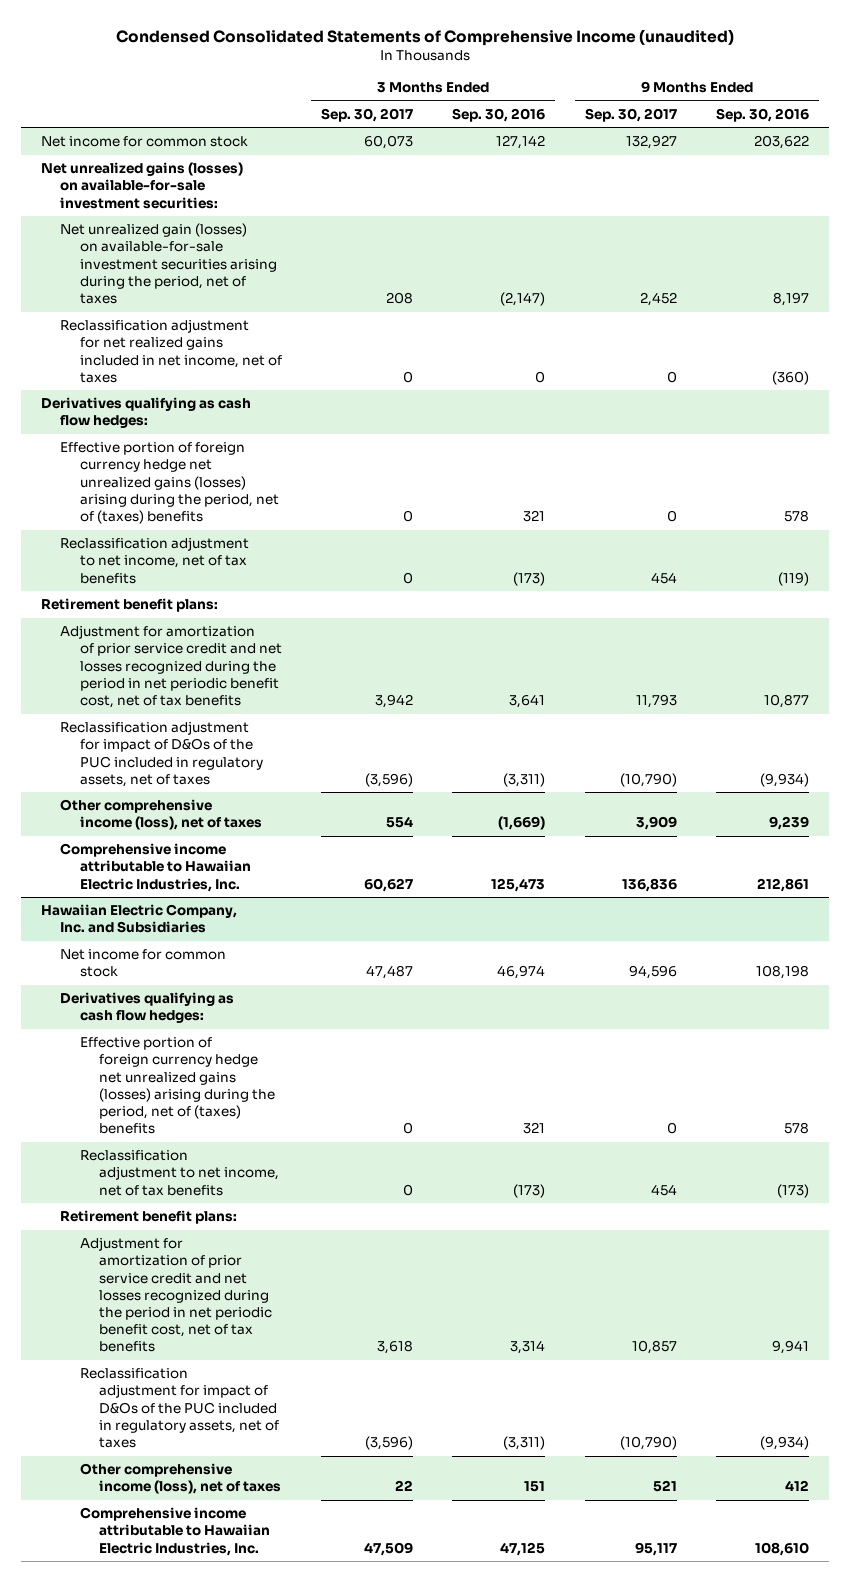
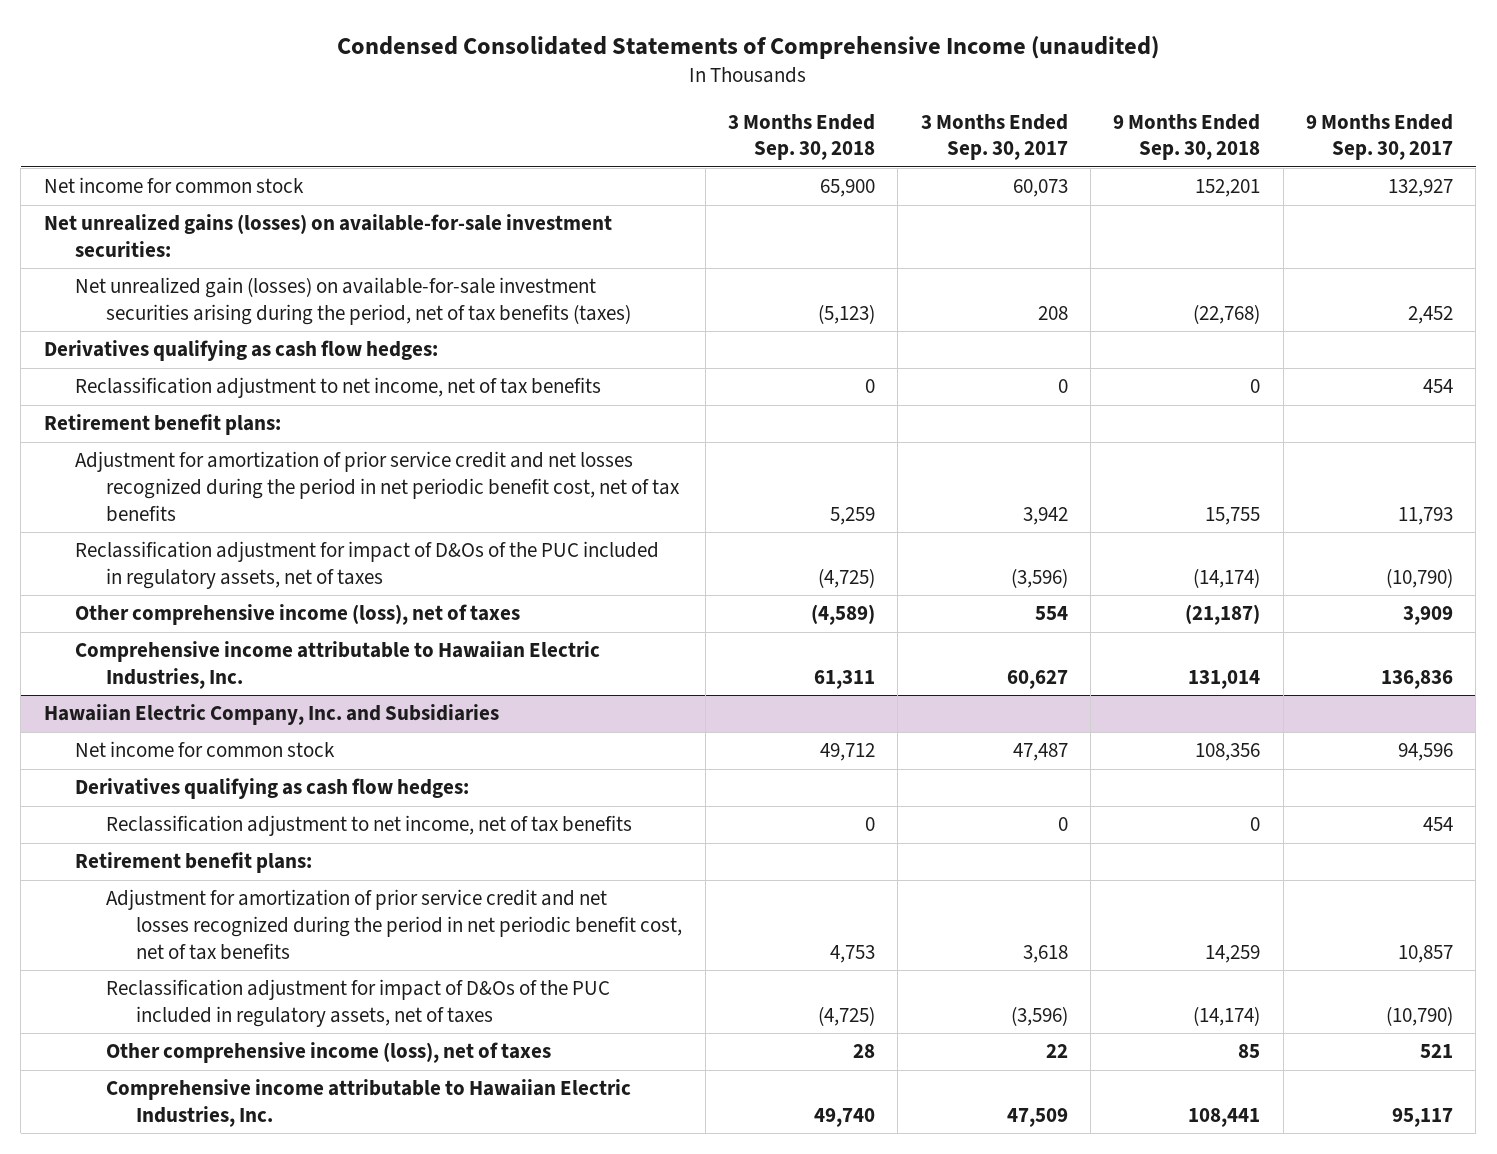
[452,107,546,122] Sep. 30, 2016 -> none
[716,107,810,122] Sep. 30, 2016 -> none
none -> [728,113,876,161] 3 Months Ended Sep. 30, 2018
none -> [1113,113,1261,161] 9 Months Ended Sep. 30, 2018
[60,319,282,383] Reclassification adjustment for net realized gains included in net income, net of taxes -> none
[60,223,277,305] Net unrealized gain (losses) on available-for-sale investment securities arising during the period, net of taxes -> [74,277,631,325] Net unrealized gain (losses) on available-for-sale investment securities arising during the period, net of tax benefits (taxes)
[60,442,279,525] Effective portion of foreign currency hedge net unrealized gains (losses) arising during the period, net of (taxes) benefits -> none
[79,1037,275,1135] Effective portion of foreign currency hedge net unrealized gains (losses) arising during the period, net of (taxes) benefits -> none

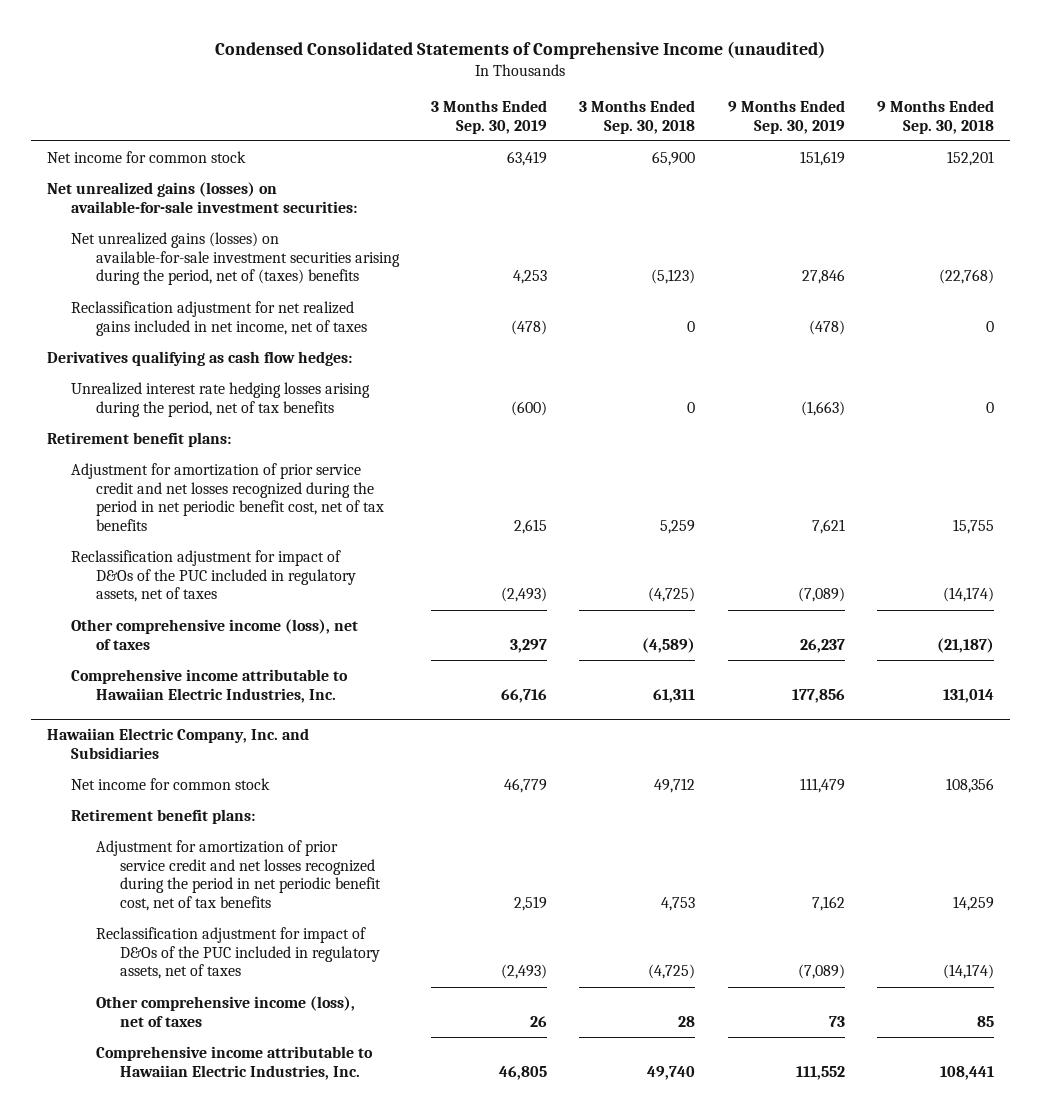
[920,113,1068,161] 3 Months Ended Sep. 30, 2017 -> none
[1306,113,1454,161] 9 Months Ended Sep. 30, 2017 -> none
none -> [431,99,548,134] 3 Months Ended Sep. 30, 2019
none -> [727,99,845,134] 9 Months Ended Sep. 30, 2019
[74,277,631,325] Net unrealized gain (losses) on available-for-sale investment securities arising during the period, net of tax benefits (taxes) -> [71,231,400,286] Net unrealized gains (losses) on available-for-sale investment securities arising during the period, net of (taxes) benefits
none -> [71,300,367,336] Reclassification adjustment for net realized gains included in net income, net of taxes
[74,377,601,399] Reclassification adjustment to net income, net of tax benefits -> none
none -> [71,381,371,417] Unrealized interest rate hedging losses arising during the period, net of tax benefits
[74,778,469,800] Derivatives qualifying as cash flow hedges: -> none
[105,815,632,837] Reclassification adjustment to net income, net of tax benefits -> none

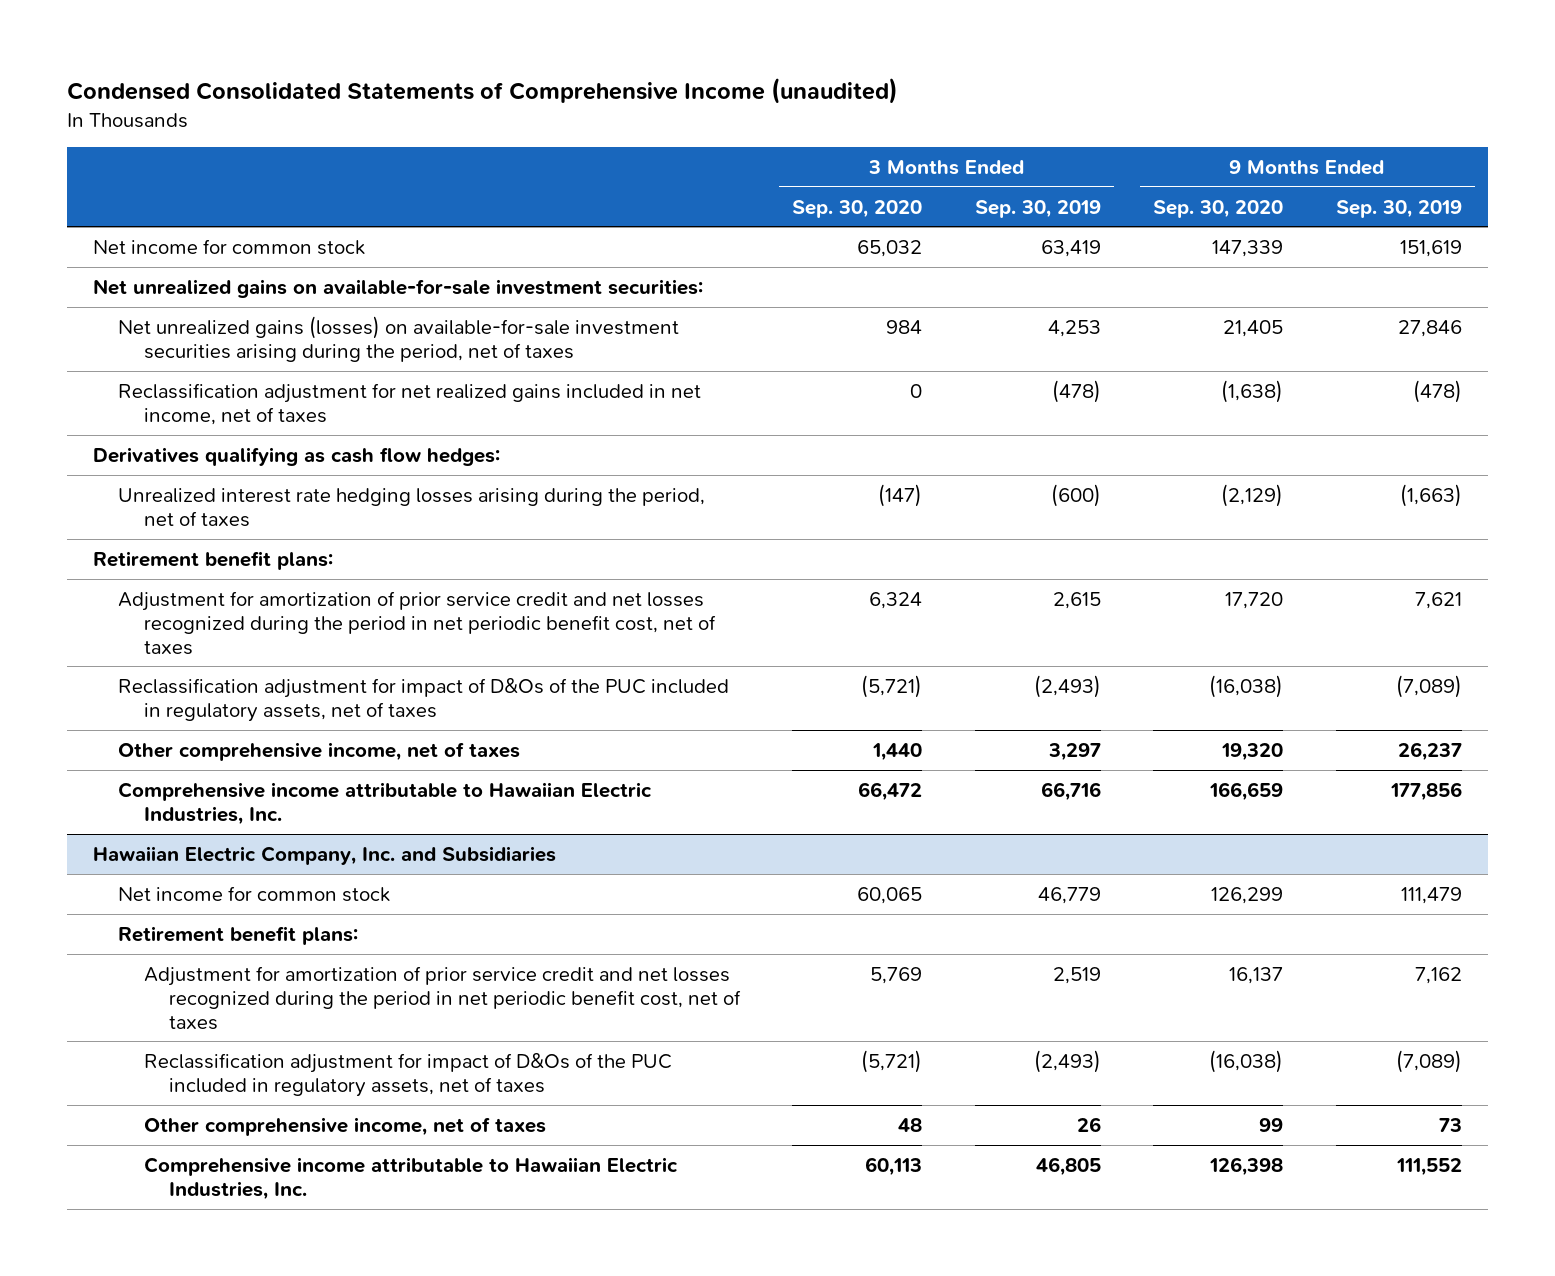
[579,99,696,134] 3 Months Ended Sep. 30, 2018 -> none
[876,99,994,134] 9 Months Ended Sep. 30, 2018 -> none
none -> [792,199,923,218] Sep. 30, 2020
none -> [1153,199,1284,218] Sep. 30, 2020
[46,181,358,213] Net unrealized gains (losses) on available-for-sale investment securities: -> [93,278,704,298] Net unrealized gains on available-for-sale investment securities:
[71,231,400,286] Net unrealized gains (losses) on available-for-sale investment securities arising during the period, net of (taxes) benefits -> [118,315,680,362] Net unrealized gains (losses) on available-for-sale investment securities arising during the period, net of taxes
[71,381,371,417] Unrealized interest rate hedging losses arising during the period, net of tax benefits -> [118,487,706,527] Unrealized interest rate hedging losses arising during the period, net of taxes
[71,462,384,532] Adjustment for amortization of prior service credit and net losses recognized during the period in net periodic benefit cost, net of tax benefits -> [118,590,716,655] Adjustment for amortization of prior service credit and net losses recognized during the period in net periodic benefit cost, net of taxes
[71,618,359,650] Other comprehensive income (loss), net of taxes -> [118,741,521,761] Other comprehensive income, net of taxes
[95,839,382,912] Adjustment for amortization of prior service credit and net losses recognized during the period in net periodic benefit cost, net of tax benefits -> [143,965,742,1030] Adjustment for amortization of prior service credit and net losses recognized during the period in net periodic benefit cost, net of taxes
[95,995,355,1027] Other comprehensive income (loss), net of taxes -> [143,1116,546,1136] Other comprehensive income, net of taxes

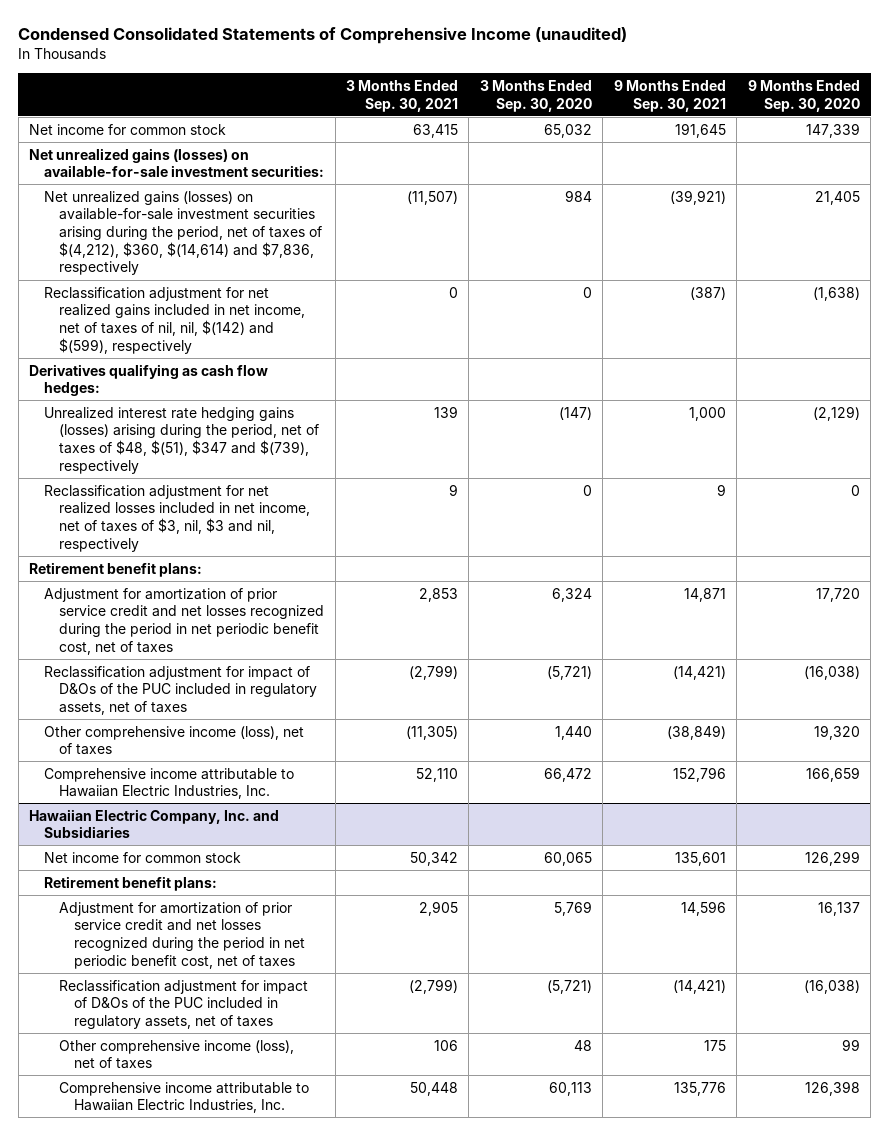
[974,199,1101,218] Sep. 30, 2019 -> none
[1335,199,1462,218] Sep. 30, 2019 -> none
none -> [346,79,459,112] 3 Months Ended Sep. 30, 2021
none -> [613,79,726,112] 9 Months Ended Sep. 30, 2021
[93,278,704,298] Net unrealized gains on available-for-sale investment securities: -> [29,147,325,178] Net unrealized gains (losses) on available-for-sale investment securities:
[118,315,680,362] Net unrealized gains (losses) on available-for-sale investment securities arising during the period, net of taxes -> [44,190,322,276] Net unrealized gains (losses) on available-for-sale investment securities arising during the period, net of taxes of $(4,212), $360, $(14,614) and $7,836, respectively
[118,382,702,425] Reclassification adjustment for net realized gains included in net income, net of taxes -> [44,286,305,354] Reclassification adjustment for net realized gains included in net income, net of taxes of nil, nil, $(142) and $(599), respectively
[118,487,706,527] Unrealized interest rate hedging losses arising during the period, net of taxes -> [44,406,319,474] Unrealized interest rate hedging gains (losses) arising during the period, net of taxes of $48, $(51), $347 and $(739), respectively
none -> [44,484,310,552] Reclassification adjustment for net realized losses included in net income, net of taxes of $3, nil, $3 and nil, respectively
[118,741,521,761] Other comprehensive income, net of taxes -> [44,725,305,756] Other comprehensive income (loss), net of taxes
[143,1116,546,1136] Other comprehensive income, net of taxes -> [58,1039,294,1070] Other comprehensive income (loss), net of taxes

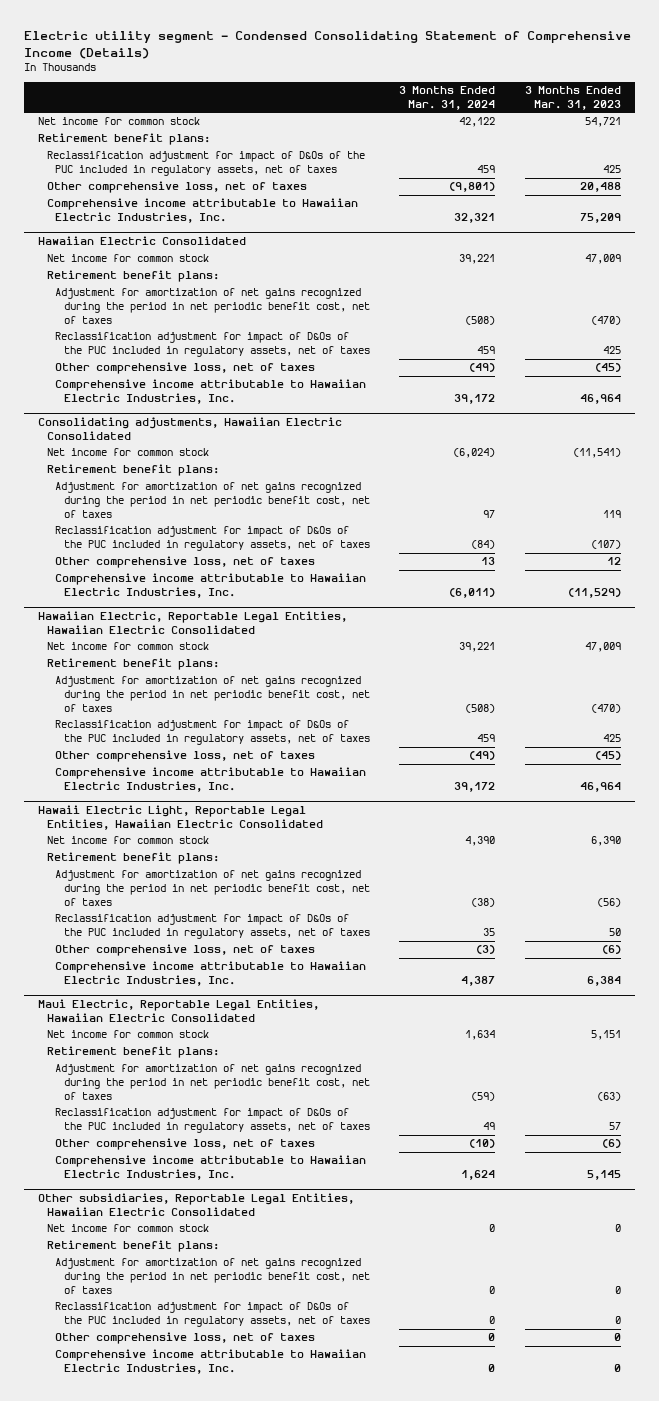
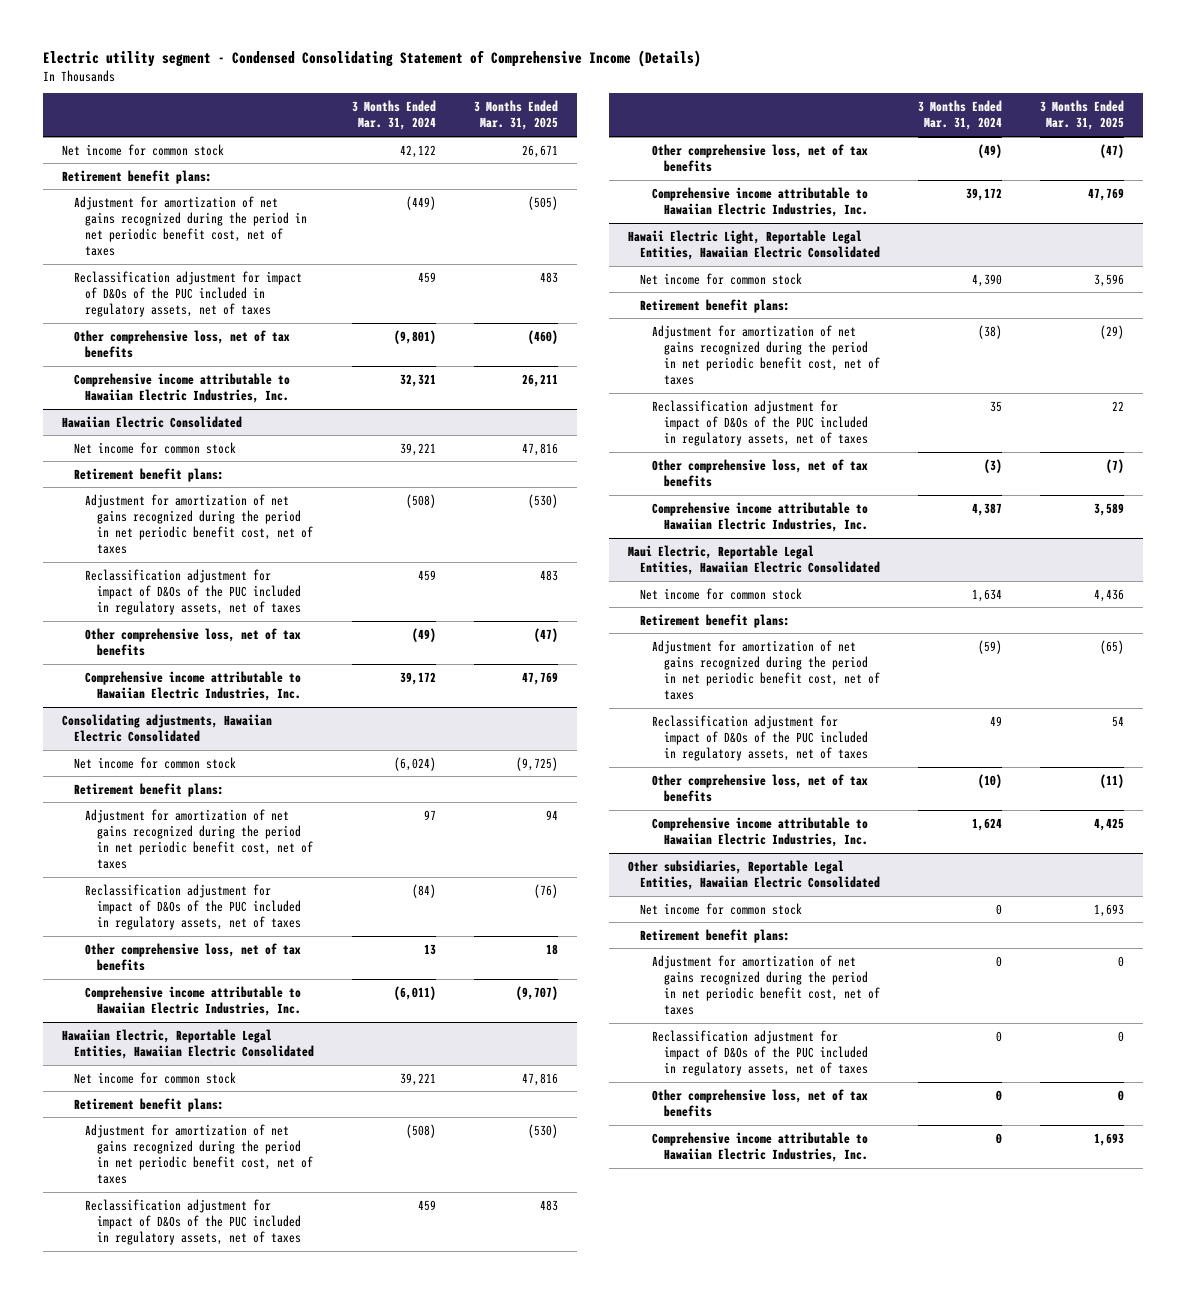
[524,86,621,110] 3 Months Ended Mar. 31, 2023 -> none
none -> [473,100,558,131] 3 Months Ended Mar. 31, 2025
none -> [73,195,308,257] Adjustment for amortization of net gains recognized during the period in net periodic benefit cost, net of taxes
[46,181,307,194] Other comprehensive loss, net of taxes -> [73,329,290,358] Other comprehensive loss, net of tax benefits
[55,362,316,375] Other comprehensive loss, net of taxes -> [85,627,302,656] Other comprehensive loss, net of tax benefits
[55,556,316,569] Other comprehensive loss, net of taxes -> [85,942,302,971] Other comprehensive loss, net of tax benefits
[55,750,316,763] Other comprehensive loss, net of taxes -> [651,143,868,172] Other comprehensive loss, net of tax benefits
[55,944,316,957] Other comprehensive loss, net of taxes -> [651,458,868,487] Other comprehensive loss, net of tax benefits
[55,1138,316,1151] Other comprehensive loss, net of taxes -> [651,773,868,802] Other comprehensive loss, net of tax benefits
[55,1332,316,1345] Other comprehensive loss, net of taxes -> [651,1088,868,1117] Other comprehensive loss, net of tax benefits

